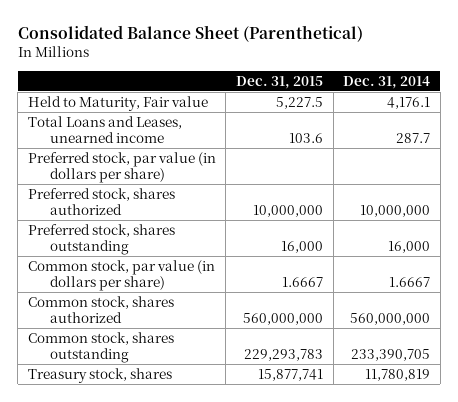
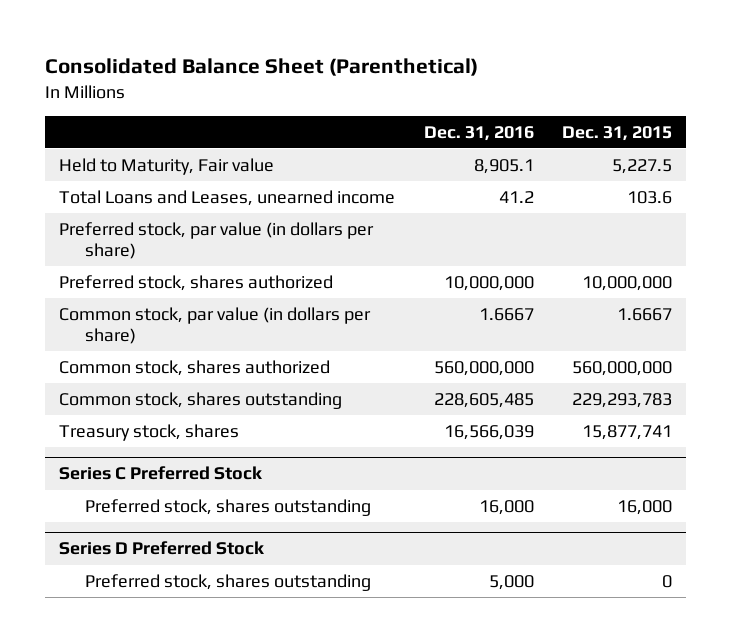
[343,75,431,89] Dec. 31, 2014 -> none
none -> [423,125,534,141] Dec. 31, 2016
[27,223,175,255] Preferred stock, shares outstanding -> none
none -> [59,466,263,481] Series C Preferred Stock
none -> [84,498,371,516] Preferred stock, shares outstanding
none -> [59,541,265,556] Series D Preferred Stock
none -> [84,573,371,591] Preferred stock, shares outstanding

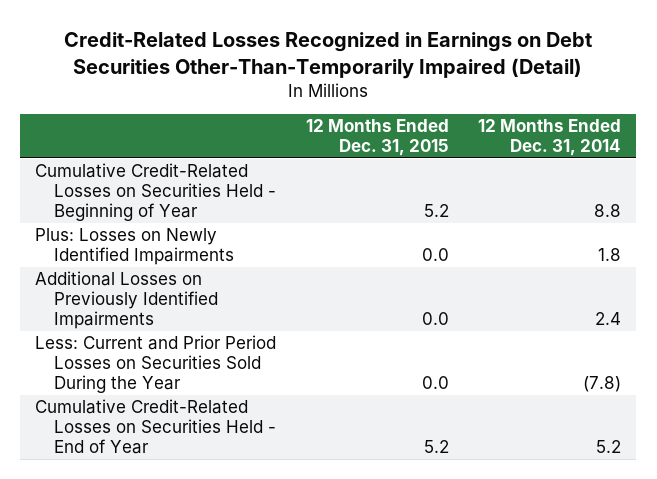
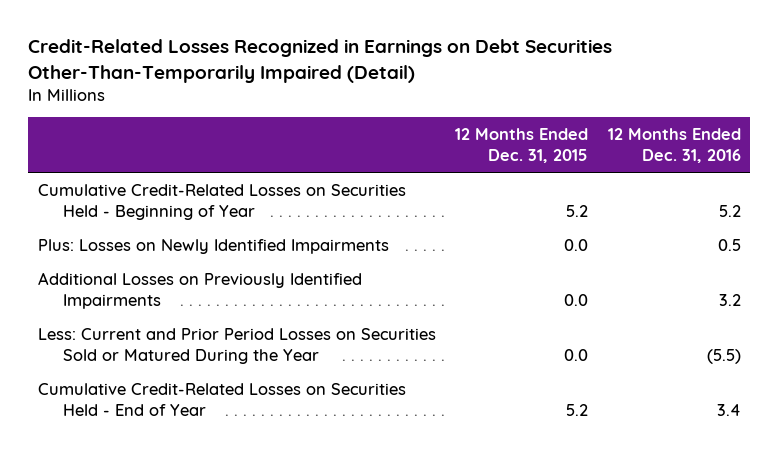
[478,119,622,157] 12 Months Ended Dec. 31, 2014 -> none
none -> [607,127,741,164] 12 Months Ended Dec. 31, 2016
[35,335,277,393] Less: Current and Prior Period Losses on Securities Sold During the Year -> [37,327,436,364] Less: Current and Prior Period Losses on Securities Sold or Matured During the Year

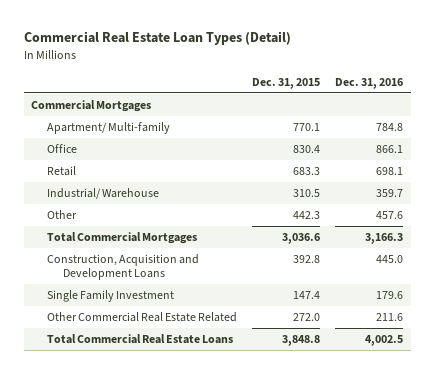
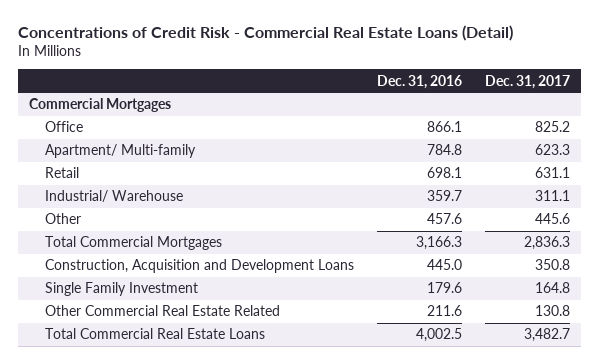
[23,31,291,46] Commercial Real Estate Loan Types (Detail) -> [17,25,513,42] Concentrations of Credit Risk - Commercial Real Estate Loans (Detail)
[252,78,321,90] Dec. 31, 2015 -> none
none -> [484,74,570,89] Dec. 31, 2017
[46,121,170,134] Apartment/ Multi-family -> [45,144,197,159] Apartment/ Multi-family

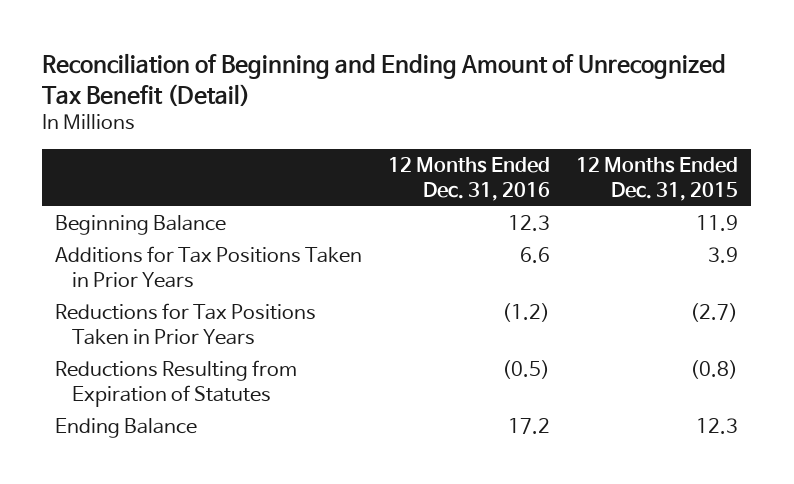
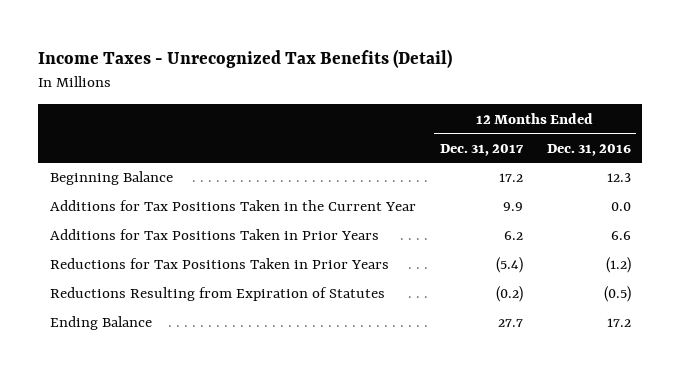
[42,53,727,107] Reconciliation of Beginning and Ending Amount of Unrecognized Tax Benefit (Detail) -> [38,49,453,69] Income Taxes - Unrecognized Tax Benefits (Detail)
[576,157,739,201] 12 Months Ended Dec. 31, 2015 -> none
none -> [439,143,524,156] Dec. 31, 2017
none -> [50,200,417,212] Additions for Tax Positions Taken in the Current Year

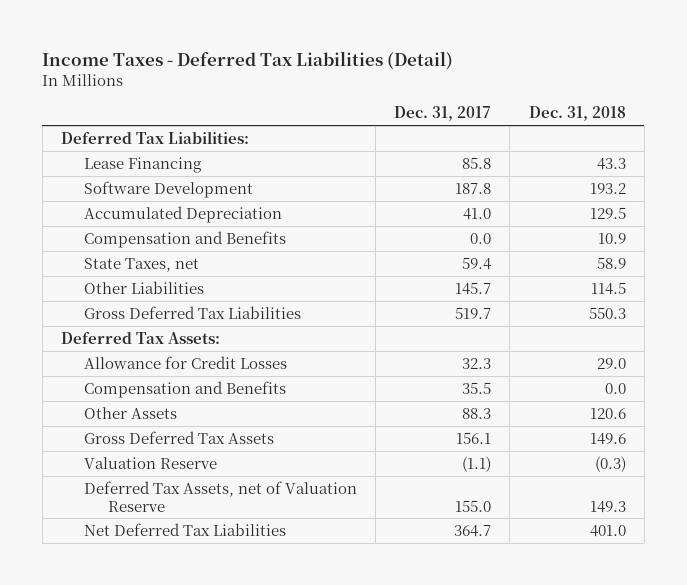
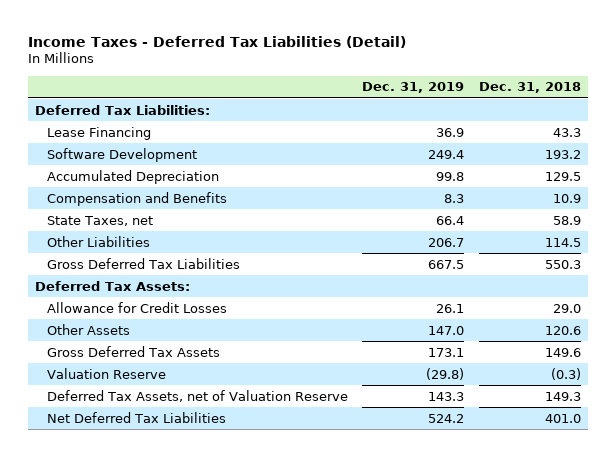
[394,106,492,122] Dec. 31, 2017 -> none
none -> [362,82,465,94] Dec. 31, 2019
[84,380,287,398] Compensation and Benefits -> none

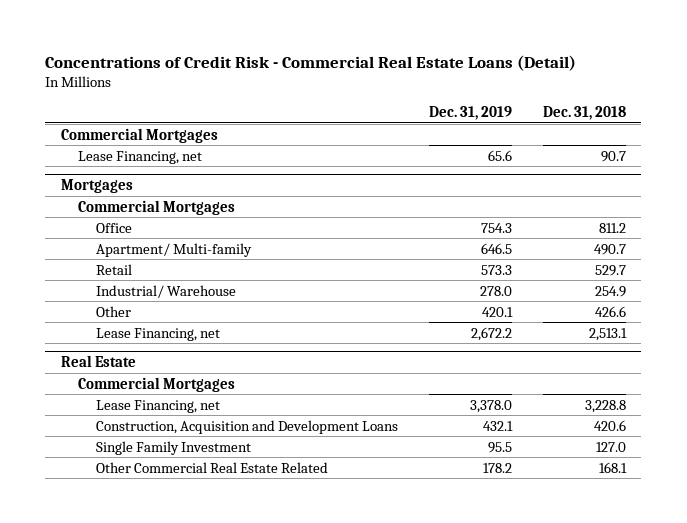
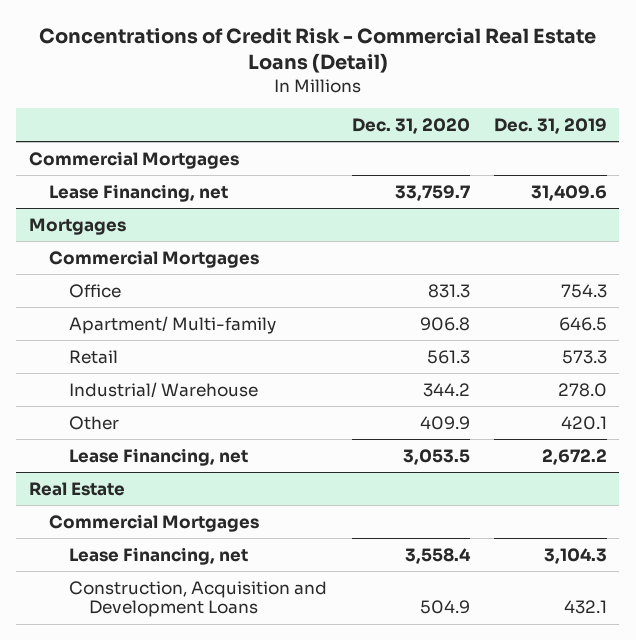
[542,106,626,121] Dec. 31, 2018 -> none
none -> [351,118,470,135] Dec. 31, 2020
[487,149,512,161] 65.6 -> [531,184,608,201] 31,409.6
[469,399,512,413] 3,378.0 -> [544,547,608,564] 3,104.3
[95,440,251,455] Single Family Investment -> none
[95,461,328,473] Other Commercial Real Estate Related -> none

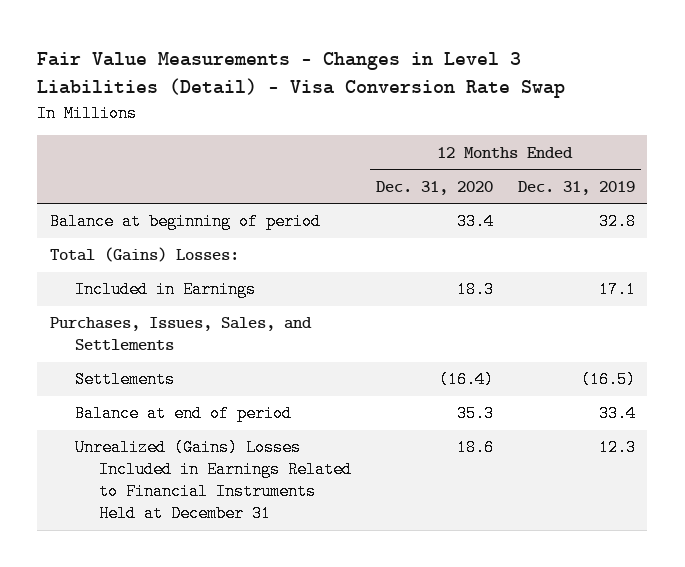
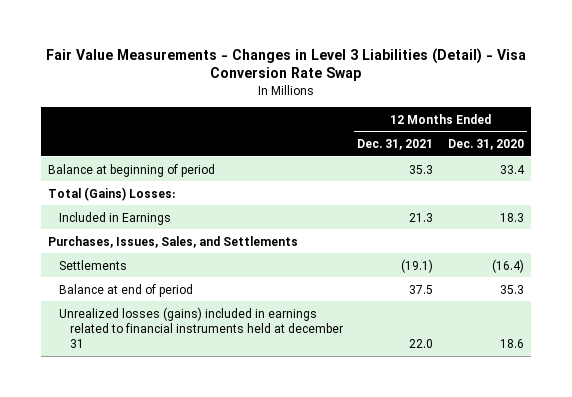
[517,180,635,195] Dec. 31, 2019 -> none
none -> [357,139,434,151] Dec. 31, 2021
[74,439,353,523] Unrealized (Gains) Losses Included in Earnings Related to Financial Instruments Held at December 31 -> [58,306,344,349] Unrealized losses (gains) included in earnings related to financial instruments held at december 31

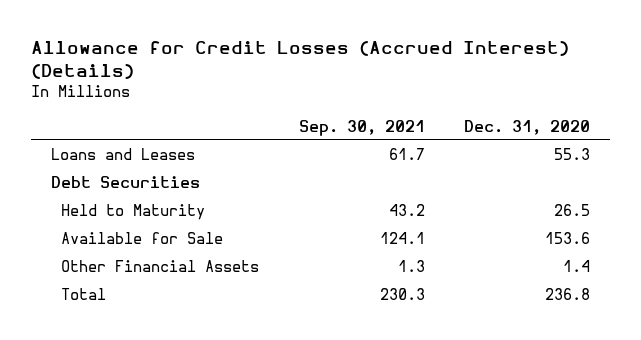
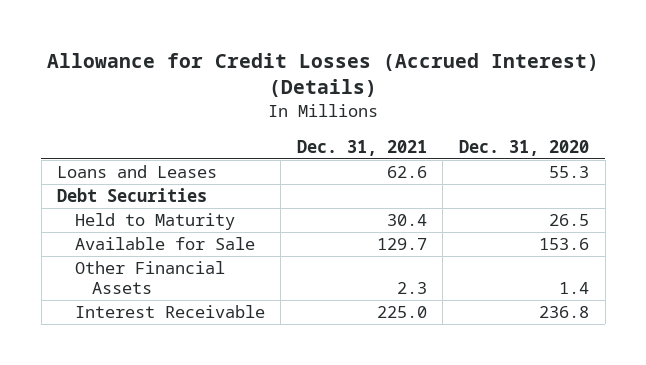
[298,119,425,136] Sep. 30, 2021 -> none
none -> [296,139,427,156] Dec. 31, 2021
[61,288,107,301] Total -> [74,305,265,319] Interest Receivable

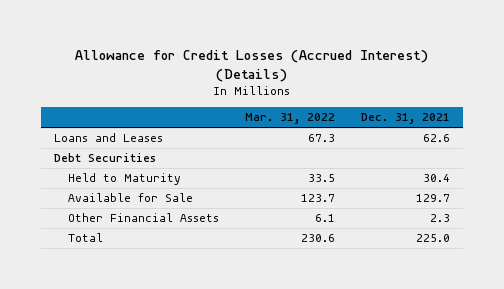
[459,139,590,156] Dec. 31, 2020 -> none
none -> [244,113,335,125] Mar. 31, 2022
[74,305,265,319] Interest Receivable -> [67,233,103,243] Total

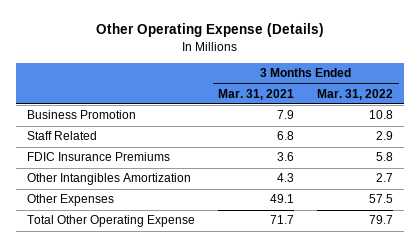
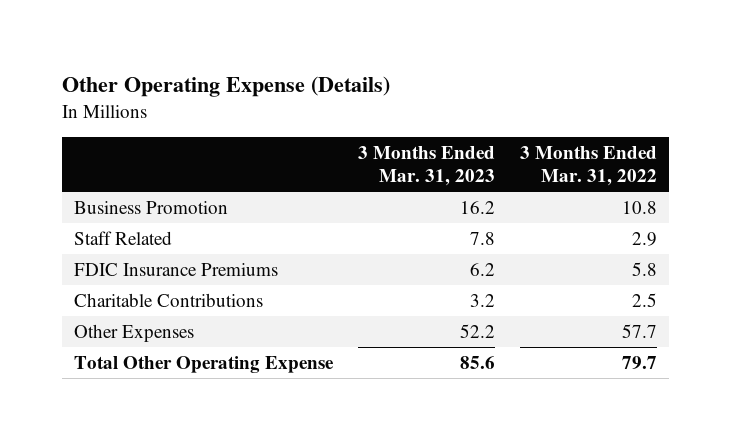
[218,88,295,100] Mar. 31, 2021 -> none
none -> [358,145,496,187] 3 Months Ended Mar. 31, 2023
[27,173,192,186] Other Intangibles Amortization -> none
none -> [74,292,264,307] Charitable Contributions
[369,194,394,204] 57.5 -> [621,323,657,338] 57.7

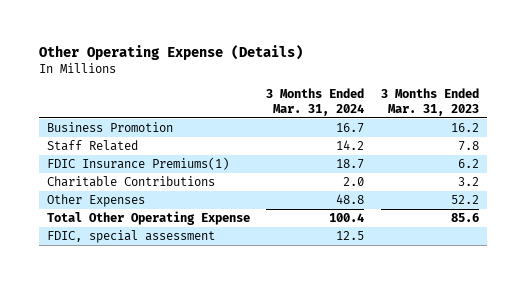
[519,145,657,187] 3 Months Ended Mar. 31, 2022 -> none
none -> [266,87,365,116] 3 Months Ended Mar. 31, 2024
[74,262,279,276] FDIC Insurance Premiums -> [46,157,229,171] FDIC Insurance Premiums(1)
none -> [46,230,215,244] FDIC, special assessment

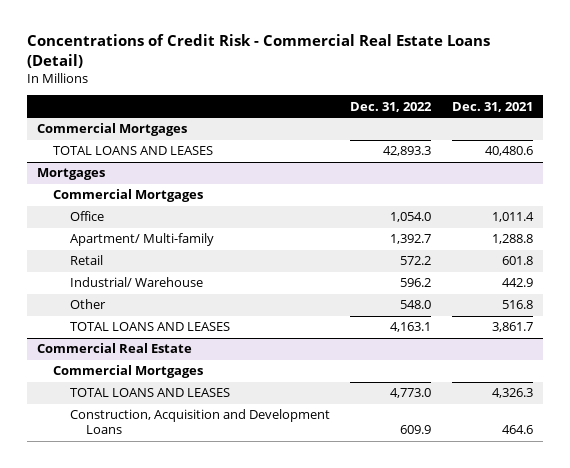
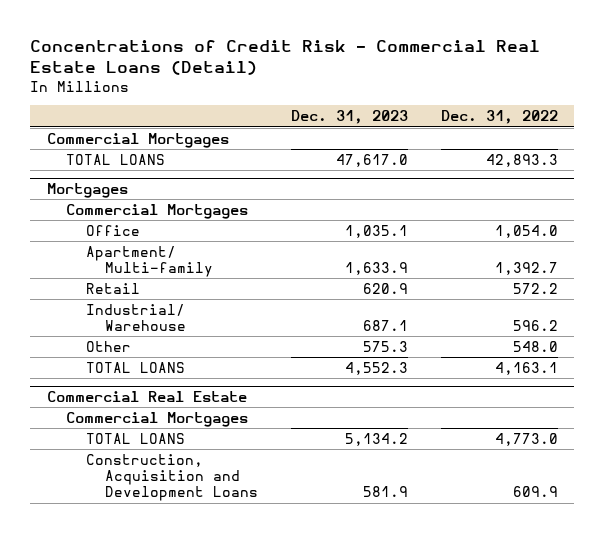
[451,101,533,112] Dec. 31, 2021 -> none
none -> [291,110,409,125] Dec. 31, 2023
[53,146,214,156] TOTAL LOANS AND LEASES -> [66,153,166,165] TOTAL LOANS
[69,322,230,332] TOTAL LOANS AND LEASES -> [85,361,185,373] TOTAL LOANS
[69,388,230,398] TOTAL LOANS AND LEASES -> [85,432,185,444] TOTAL LOANS

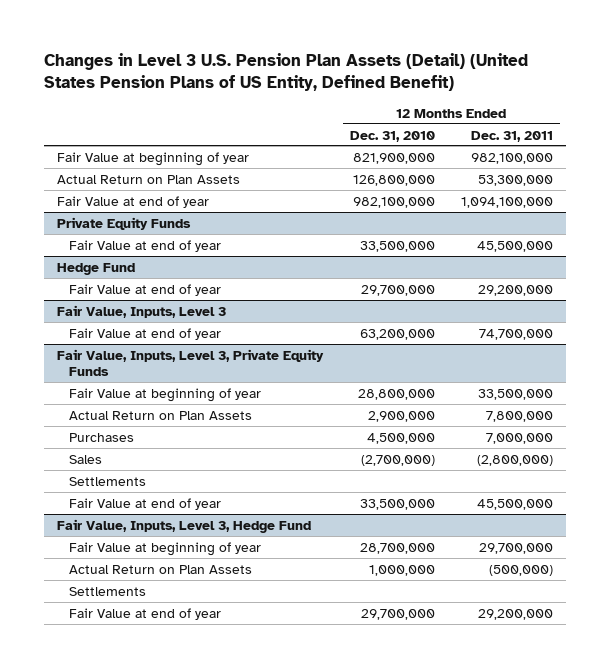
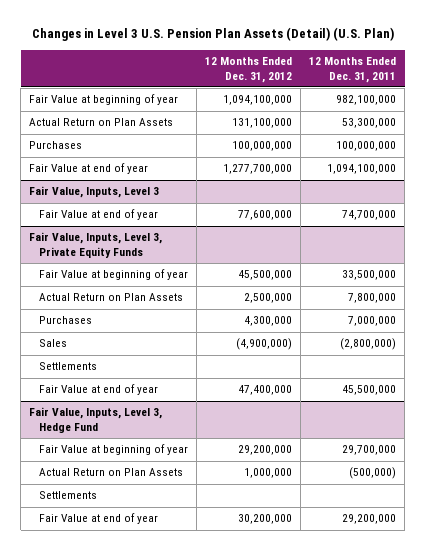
[43,53,528,92] Changes in Level 3 U.S. Pension Plan Assets (Detail) (United States Pension Plans of US Entity, Defined Benefit) -> [31,27,394,42] Changes in Level 3 U.S. Pension Plan Assets (Detail) (U.S. Plan)
[349,130,435,142] Dec. 31, 2010 -> none
none -> [205,57,293,83] 12 Months Ended Dec. 31, 2012
none -> [29,141,83,150] Purchases
[57,216,192,230] Private Equity Funds -> none
[69,239,222,252] Fair Value at end of year -> none
[57,262,136,275] Hedge Fund -> none
[69,283,222,296] Fair Value at end of year -> none

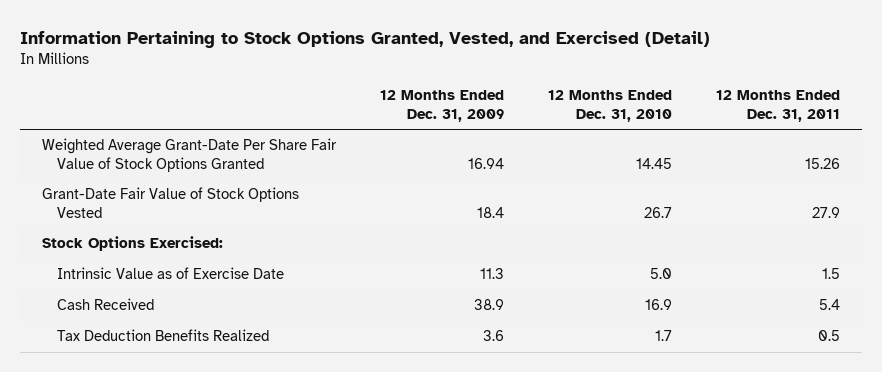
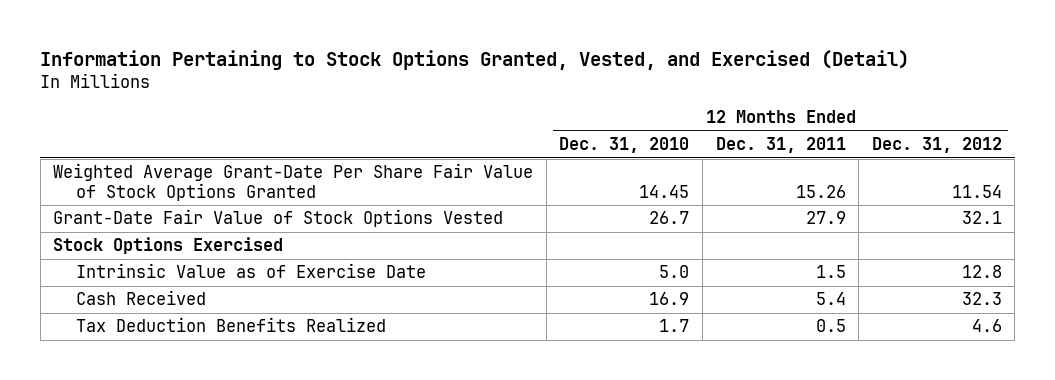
[380,90,505,122] 12 Months Ended Dec. 31, 2009 -> none
none -> [871,137,1002,154] Dec. 31, 2012
[42,236,224,252] Stock Options Exercised: -> [53,237,284,255] Stock Options Exercised

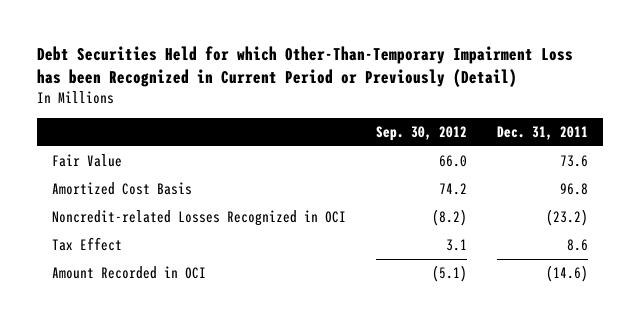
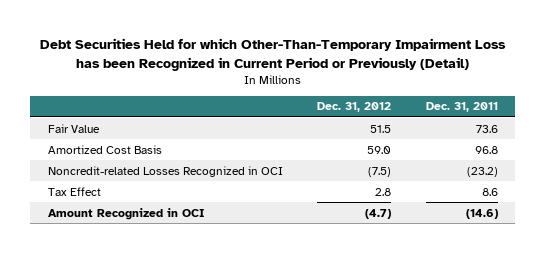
[375,125,467,141] Sep. 30, 2012 -> none
none -> [317,102,392,113] Dec. 31, 2012
[51,266,206,280] Amount Recorded in OCI -> [47,207,205,220] Amount Recognized in OCI

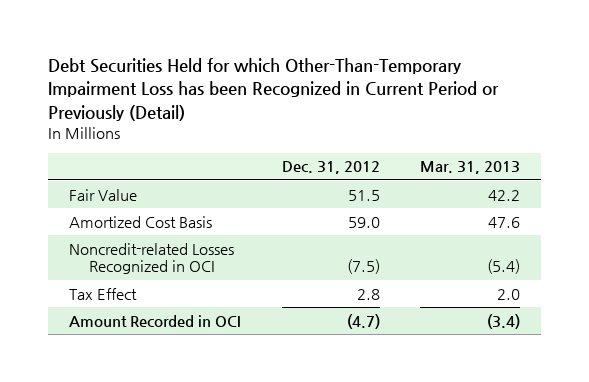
[425,102,498,113] Dec. 31, 2011 -> none
none -> [420,161,521,175] Mar. 31, 2013
[47,207,205,220] Amount Recognized in OCI -> [68,314,241,327] Amount Recorded in OCI

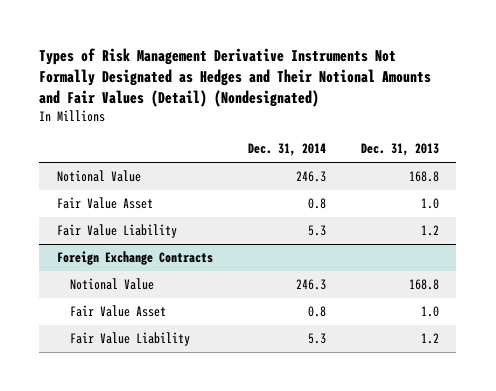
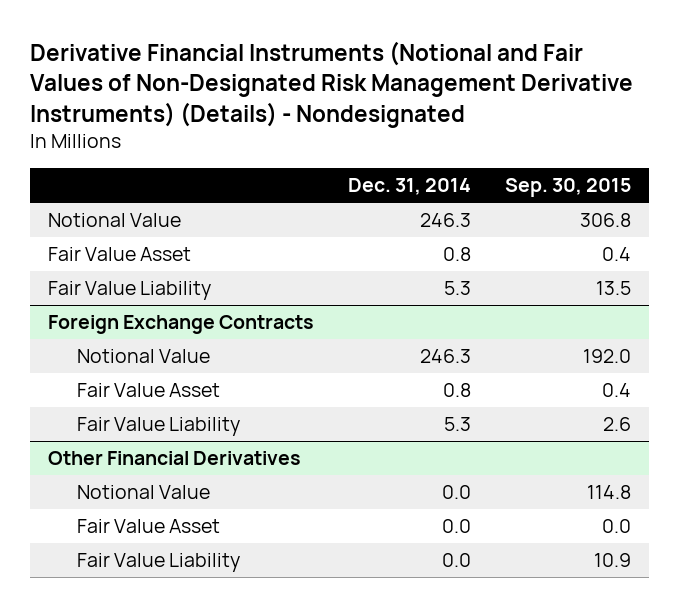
[39,47,432,107] Types of Risk Management Derivative Instruments Not Formally Designated as Hedges and Their Notional Amounts and Fair Values (Detail) (Nondesignated) -> [30,40,634,128] Derivative Financial Instruments (Notional and Fair Values of Non-Designated Risk Management Derivative Instruments) (Details) - Nondesignated
[360,143,439,157] Dec. 31, 2013 -> none
none -> [505,178,632,198] Sep. 30, 2015
none -> [47,451,301,466] Other Financial Derivatives
none -> [77,485,211,500] Notional Value
none -> [77,519,221,534] Fair Value Asset
none -> [77,553,241,573] Fair Value Liability

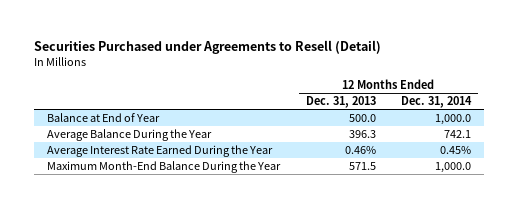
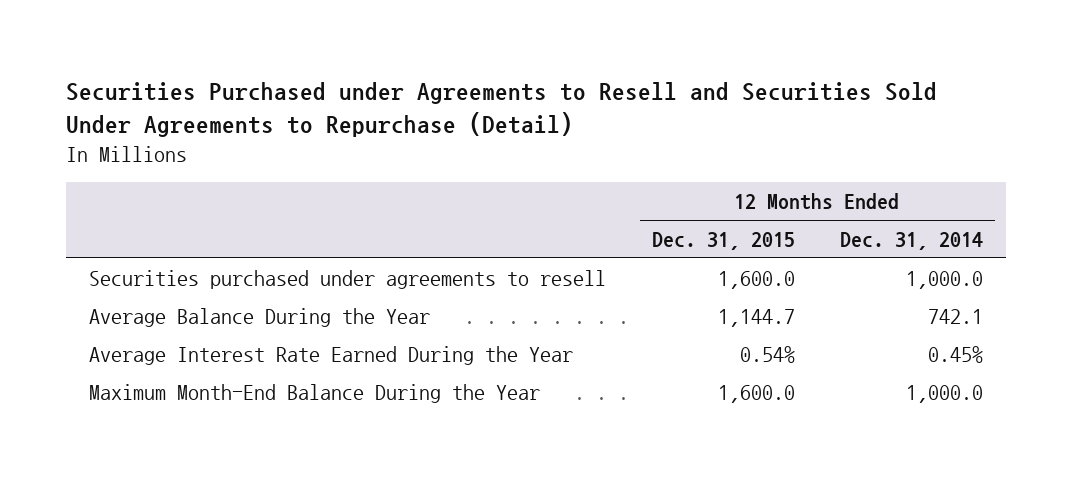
[33,39,381,54] Securities Purchased under Agreements to Resell (Detail) -> [66,82,938,138] Securities Purchased under Agreements to Resell and Securities Sold Under Agreements to Repurchase (Detail)
[305,96,376,109] Dec. 31, 2013 -> none
none -> [651,231,795,250] Dec. 31, 2015
[46,113,160,123] Balance at End of Year -> [88,269,606,289] Securities purchased under agreements to resell

